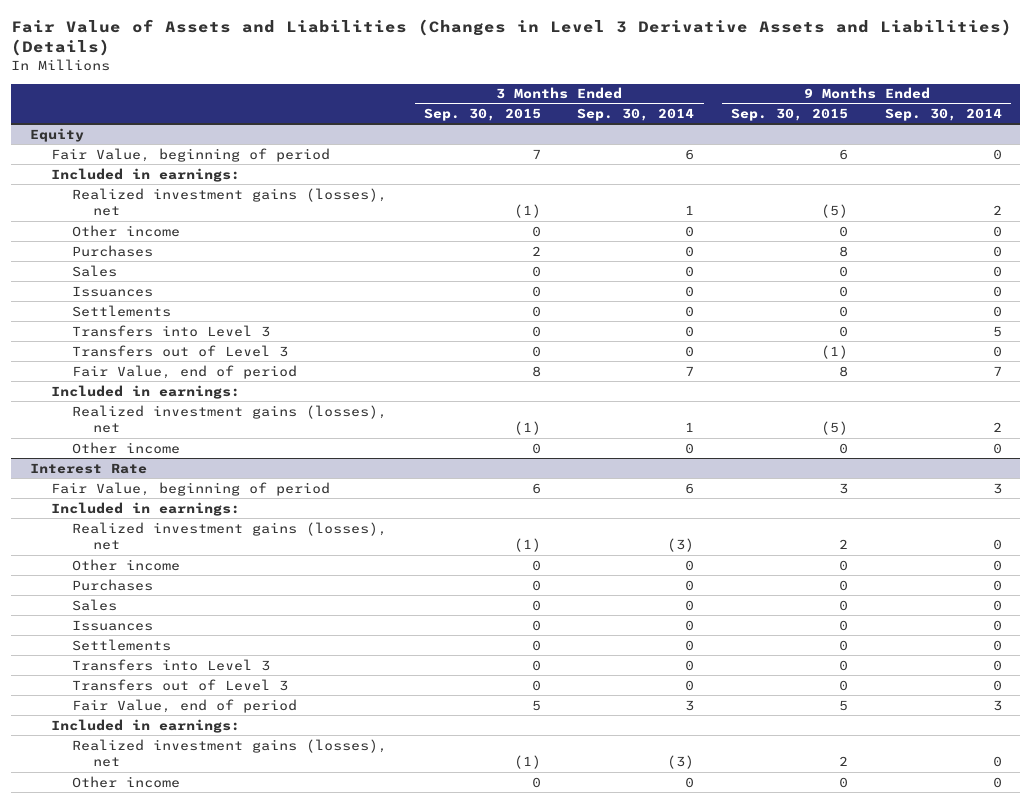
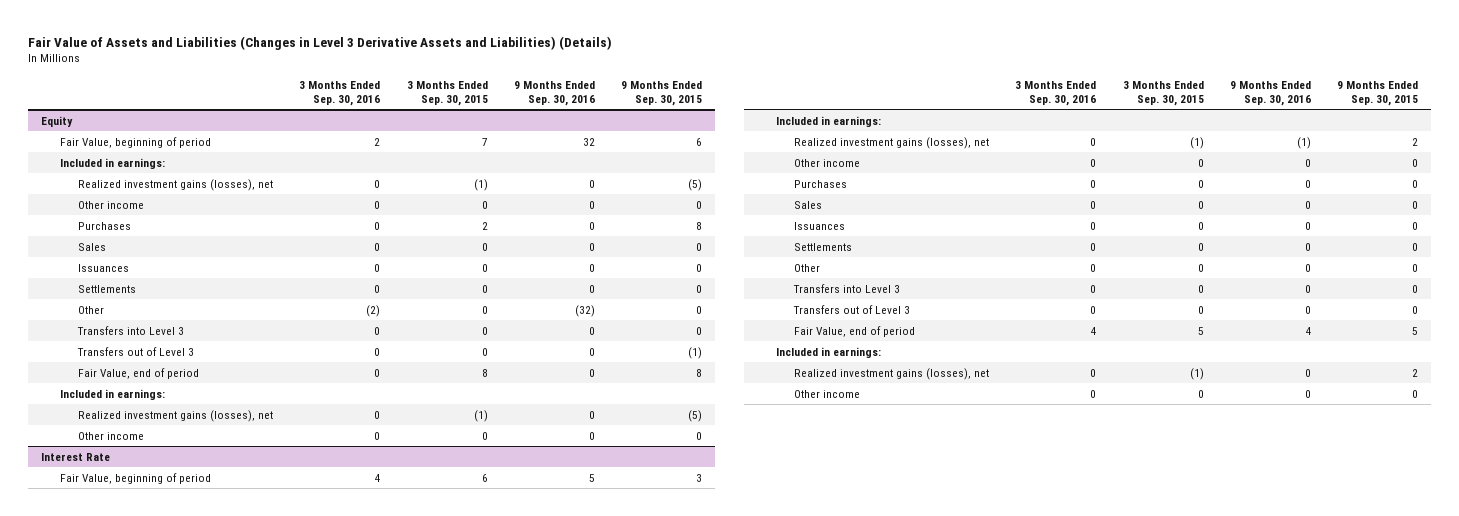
[577,108,695,122] Sep. 30, 2014 -> none
[884,108,1002,122] Sep. 30, 2014 -> none
none -> [299,80,381,106] 3 Months Ended Sep. 30, 2016
none -> [513,80,595,106] 9 Months Ended Sep. 30, 2016
none -> [78,305,105,314] Other
none -> [794,263,821,272] Other

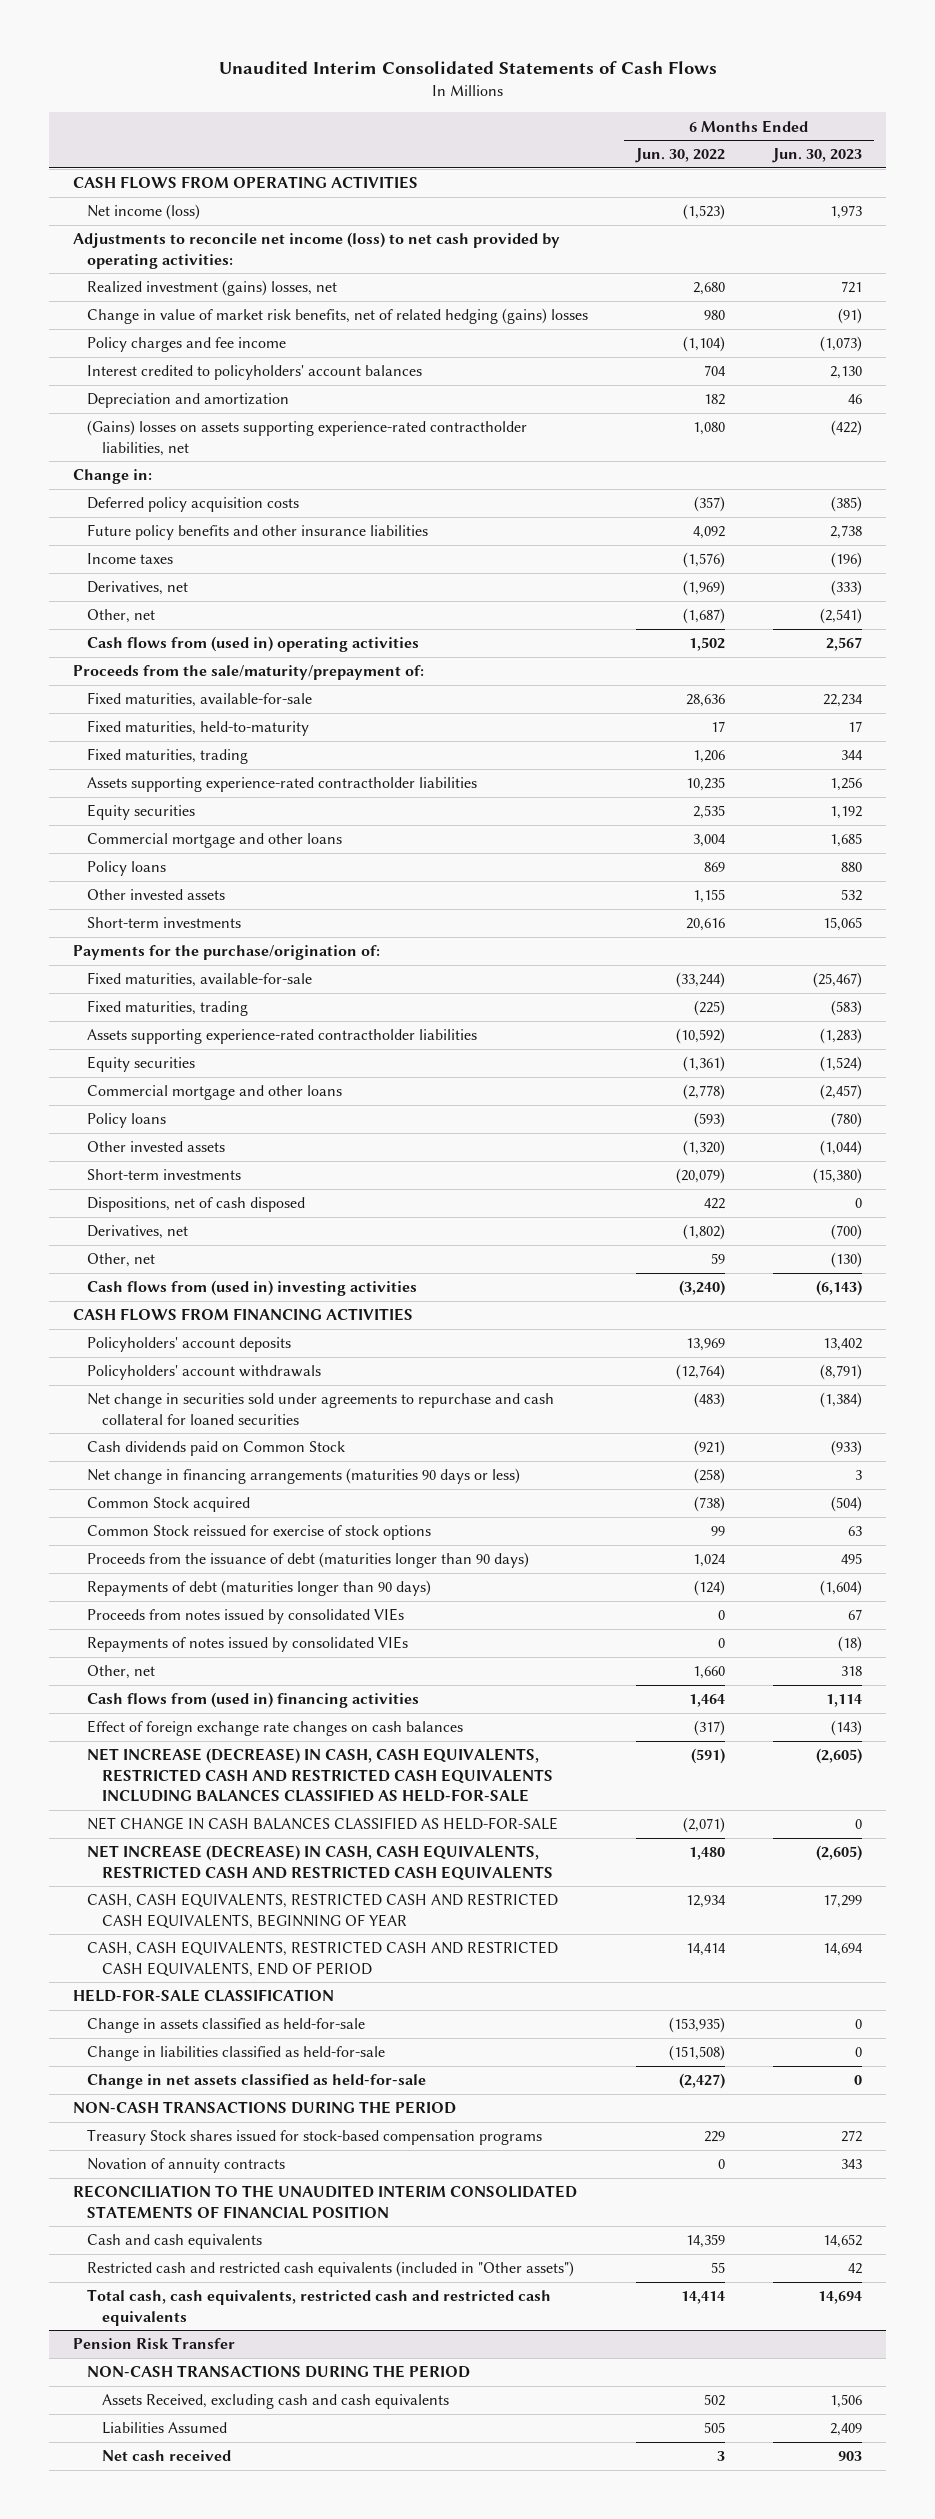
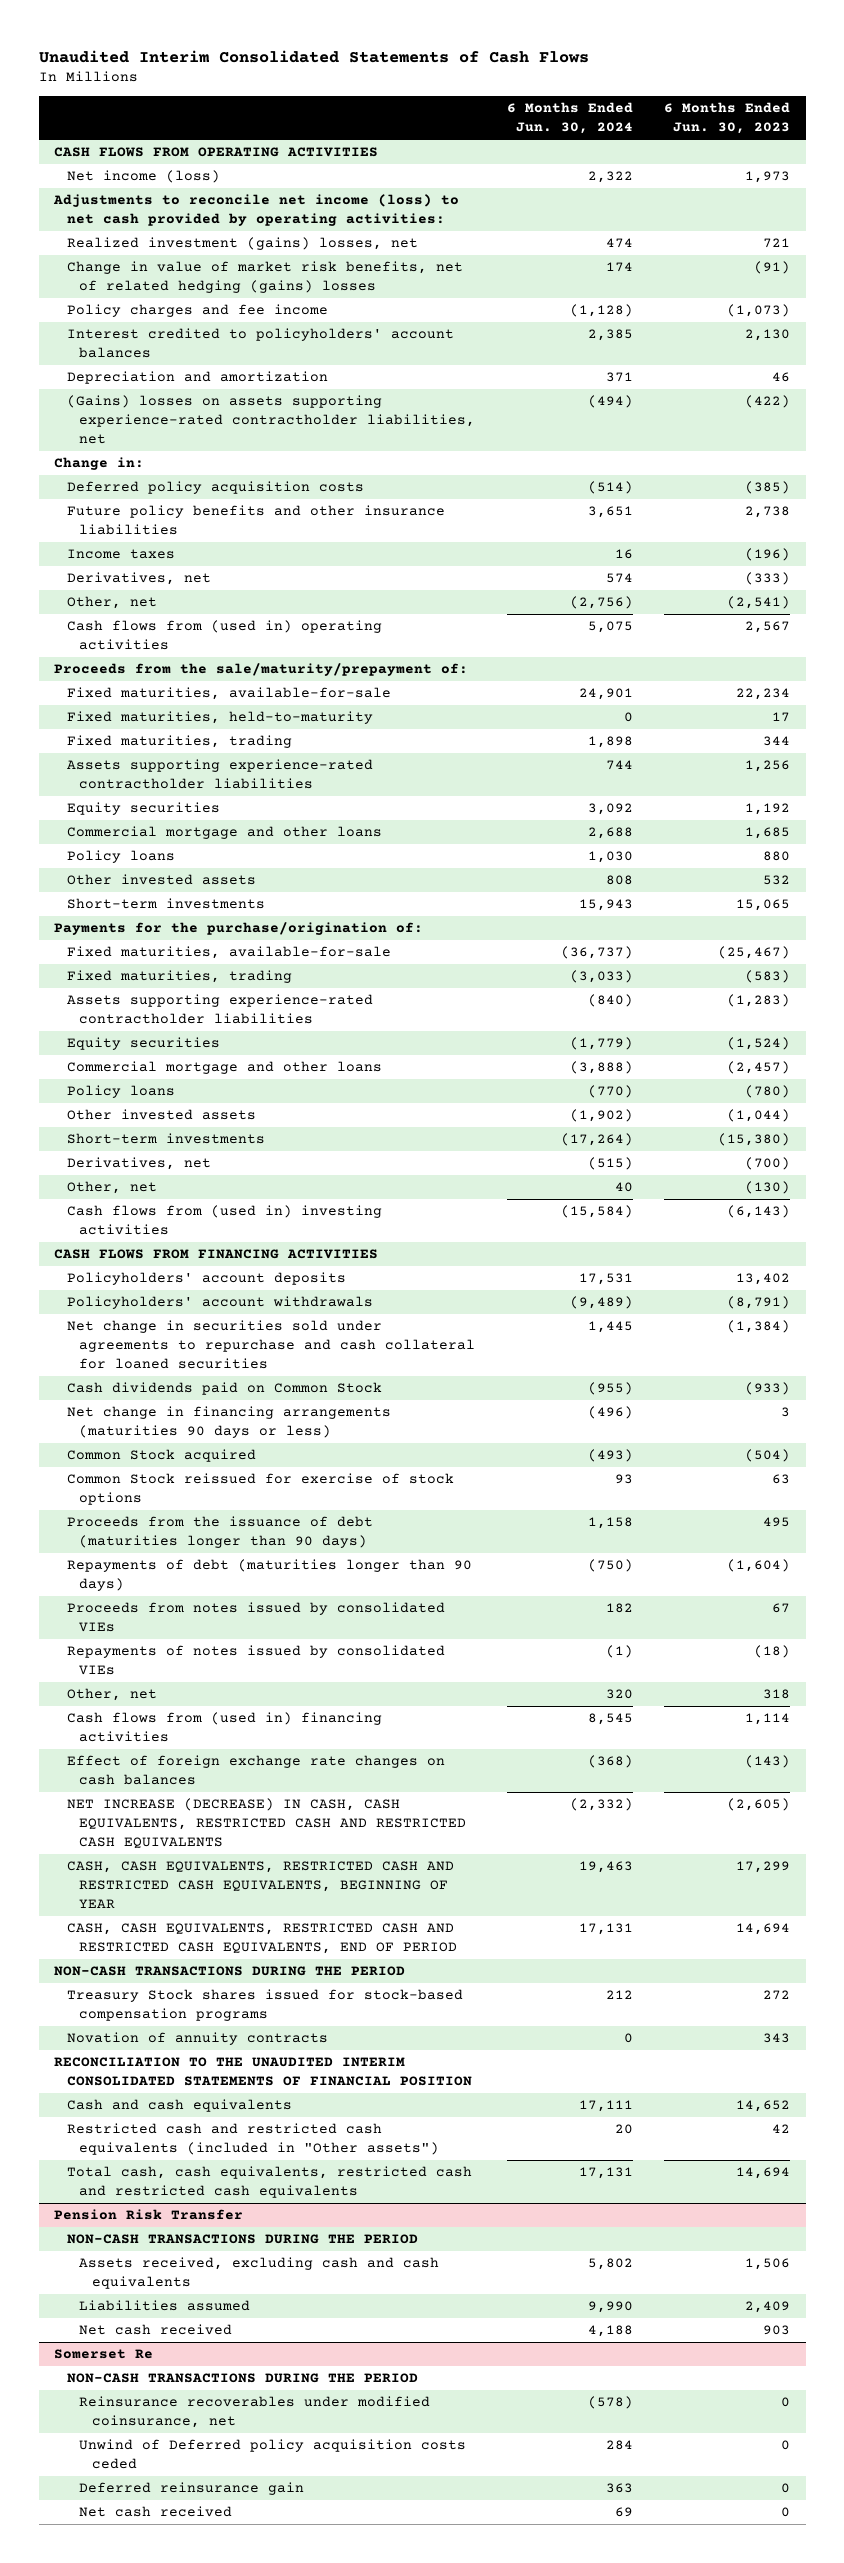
[635,148,726,164] Jun. 30, 2022 -> none
none -> [506,102,633,135] 6 Months Ended Jun. 30, 2024
[87,1197,306,1213] Dispositions, net of cash disposed -> none
[87,1748,553,1802] NET INCREASE (DECREASE) IN CASH, CASH EQUIVALENTS, RESTRICTED CASH AND RESTRICTED CASH EQUIVALENTS INCLUDING BALANCES CLASSIFIED AS HELD-FOR-SALE -> none
[87,1817,559,1831] NET CHANGE IN CASH BALANCES CLASSIFIED AS HELD-FOR-SALE -> none
[72,1989,334,2003] HELD-FOR-SALE CLASSIFICATION -> none
[87,2018,366,2034] Change in assets classified as held-for-sale -> none
[87,2046,386,2062] Change in liabilities classified as held-for-sale -> none
[87,2074,427,2090] Change in net assets classified as held-for-sale -> none
[101,2394,449,2410] Assets Received, excluding cash and cash equivalents -> [79,2257,440,2290] Assets received, excluding cash and cash equivalents
[101,2422,227,2435] Liabilities Assumed -> [79,2300,251,2312] Liabilities assumed
none -> [54,2349,154,2360] Somerset Re
none -> [66,2373,418,2384] NON-CASH TRANSACTIONS DURING THE PERIOD
none -> [79,2396,431,2429] Reinsurance recoverables under modified coinsurance, net
none -> [79,2439,467,2470] Unwind of Deferred policy acquisition costs ceded
none -> [79,2482,305,2496] Deferred reinsurance gain
none -> [79,2506,233,2518] Net cash received

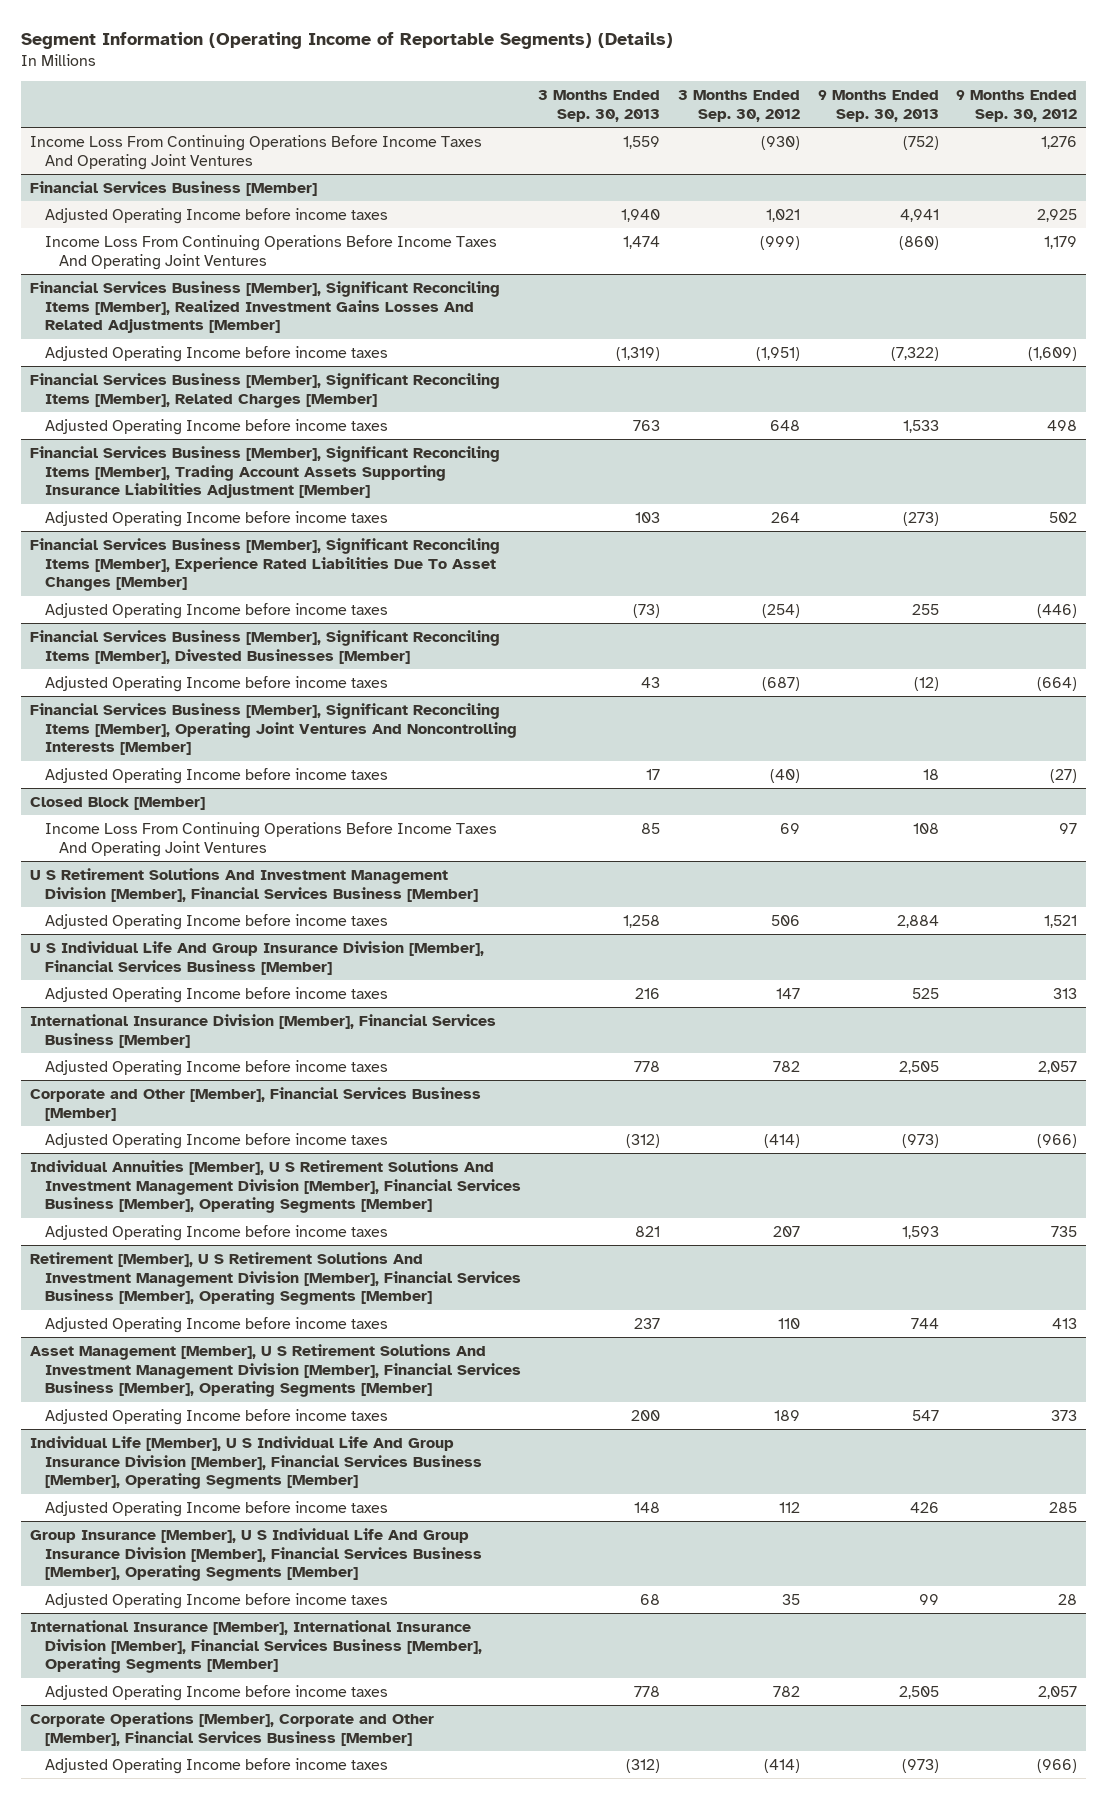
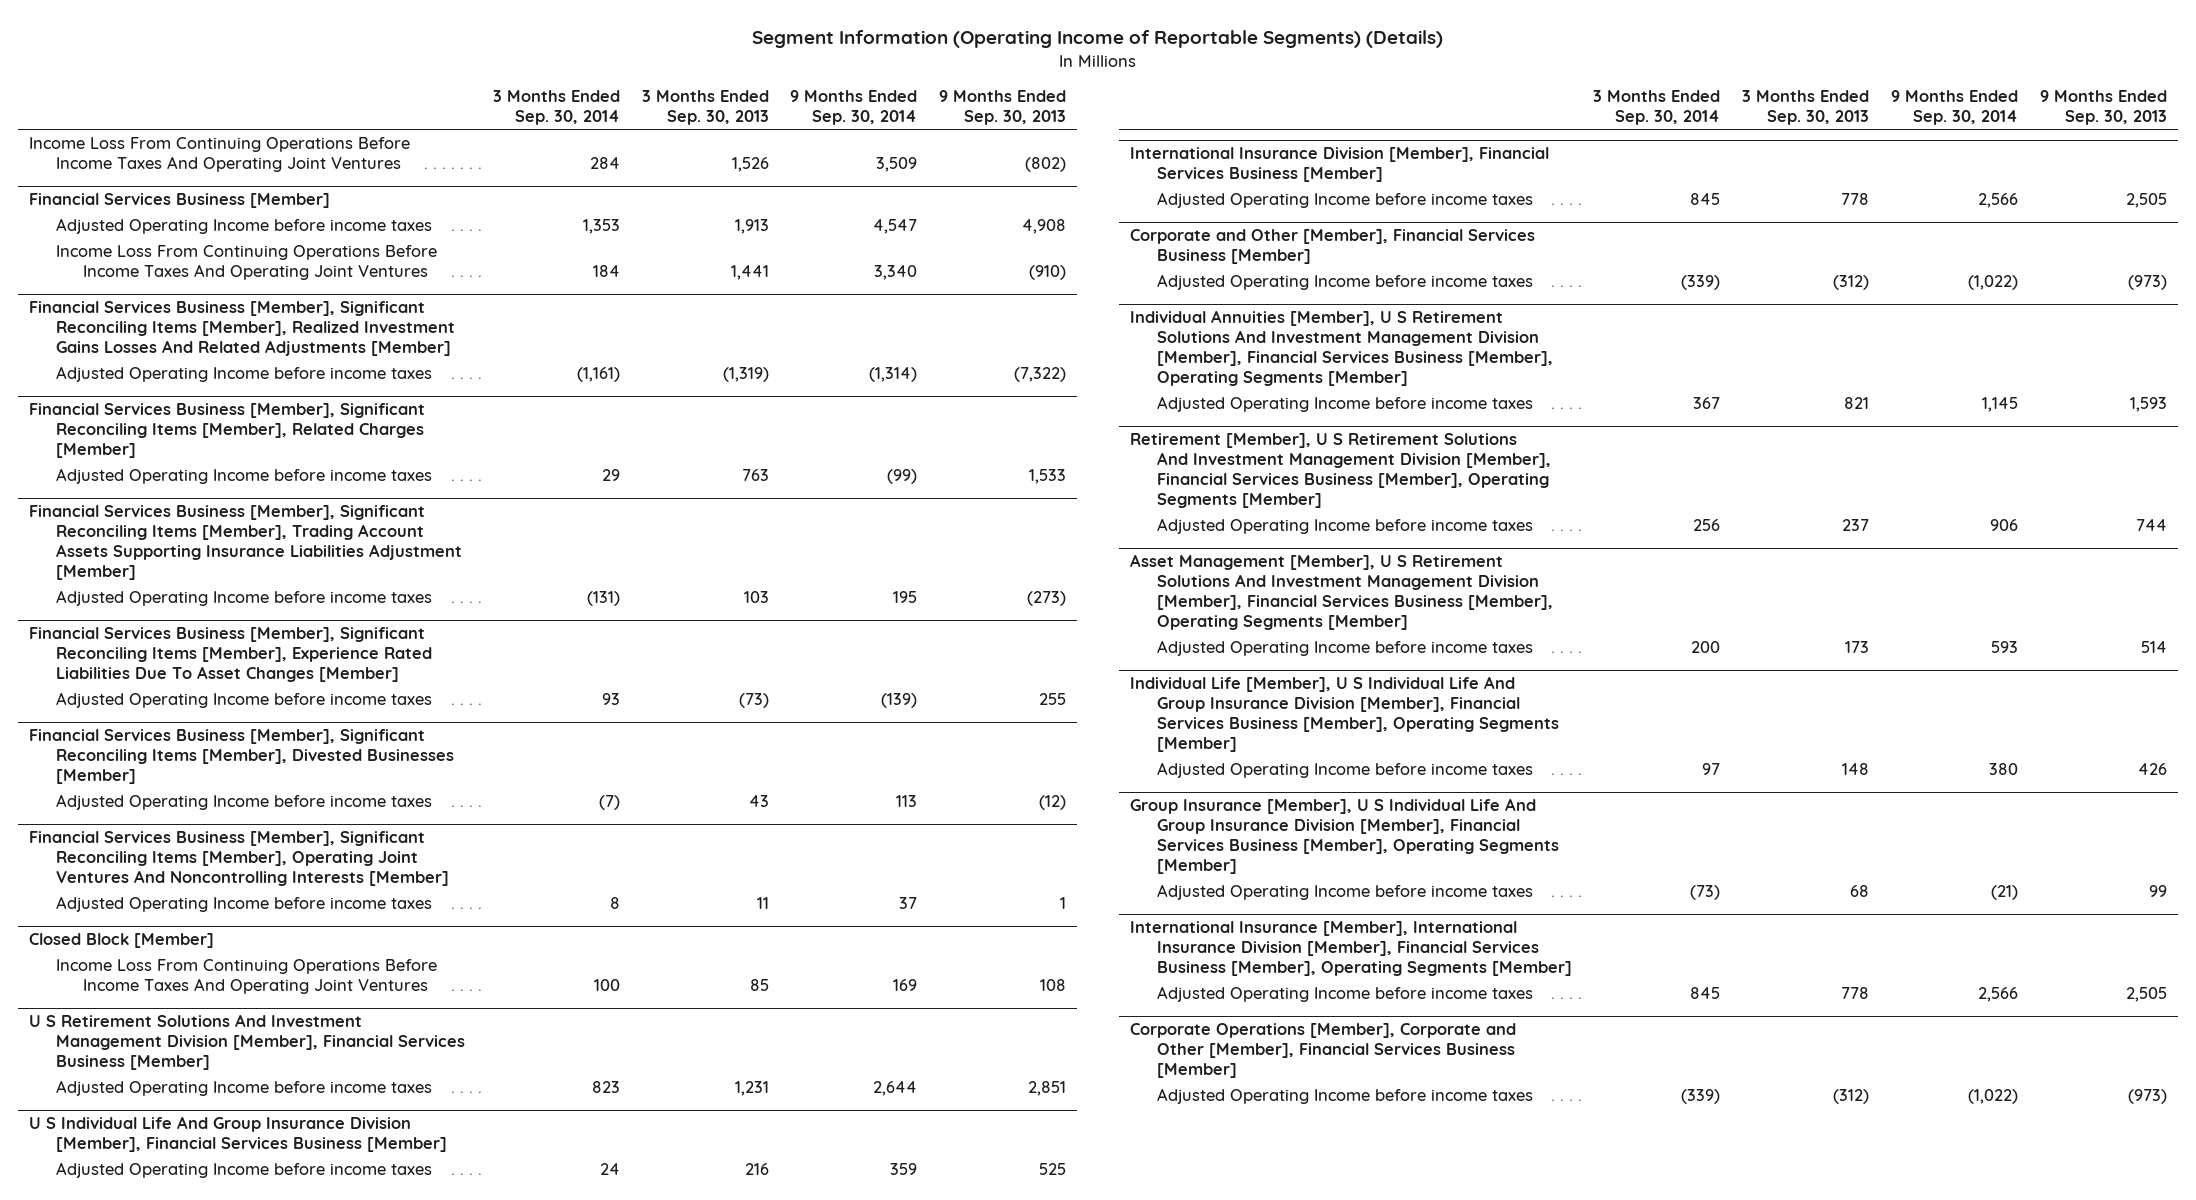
[677,89,800,122] 3 Months Ended Sep. 30, 2012 -> none
[956,89,1078,122] 9 Months Ended Sep. 30, 2012 -> none
none -> [492,90,620,126] 3 Months Ended Sep. 30, 2014
none -> [790,90,918,126] 9 Months Ended Sep. 30, 2014
[623,135,661,149] 1,559 -> [731,156,769,172] 1,526
[902,135,939,150] (752) -> [1025,156,1067,172] (802)
[621,208,661,222] 1,940 -> [734,218,769,234] 1,913
[899,208,939,222] 4,941 -> [1022,218,1067,234] 4,908
[623,235,661,249] 1,474 -> [730,264,769,280] 1,441
[898,235,939,250] (860) -> [1029,264,1067,280] (910)
[646,768,661,780] 17 -> [756,896,769,909] 11
[922,768,939,780] 18 -> [1060,896,1067,909] 1
[623,914,661,928] 1,258 -> [734,1080,769,1096] 1,231
[896,914,939,928] 2,884 -> [1028,1080,1067,1096] 2,851
[631,1409,661,1421] 200 -> [1845,640,1870,653] 173
[911,1409,939,1421] 547 -> [2140,640,2167,653] 514

